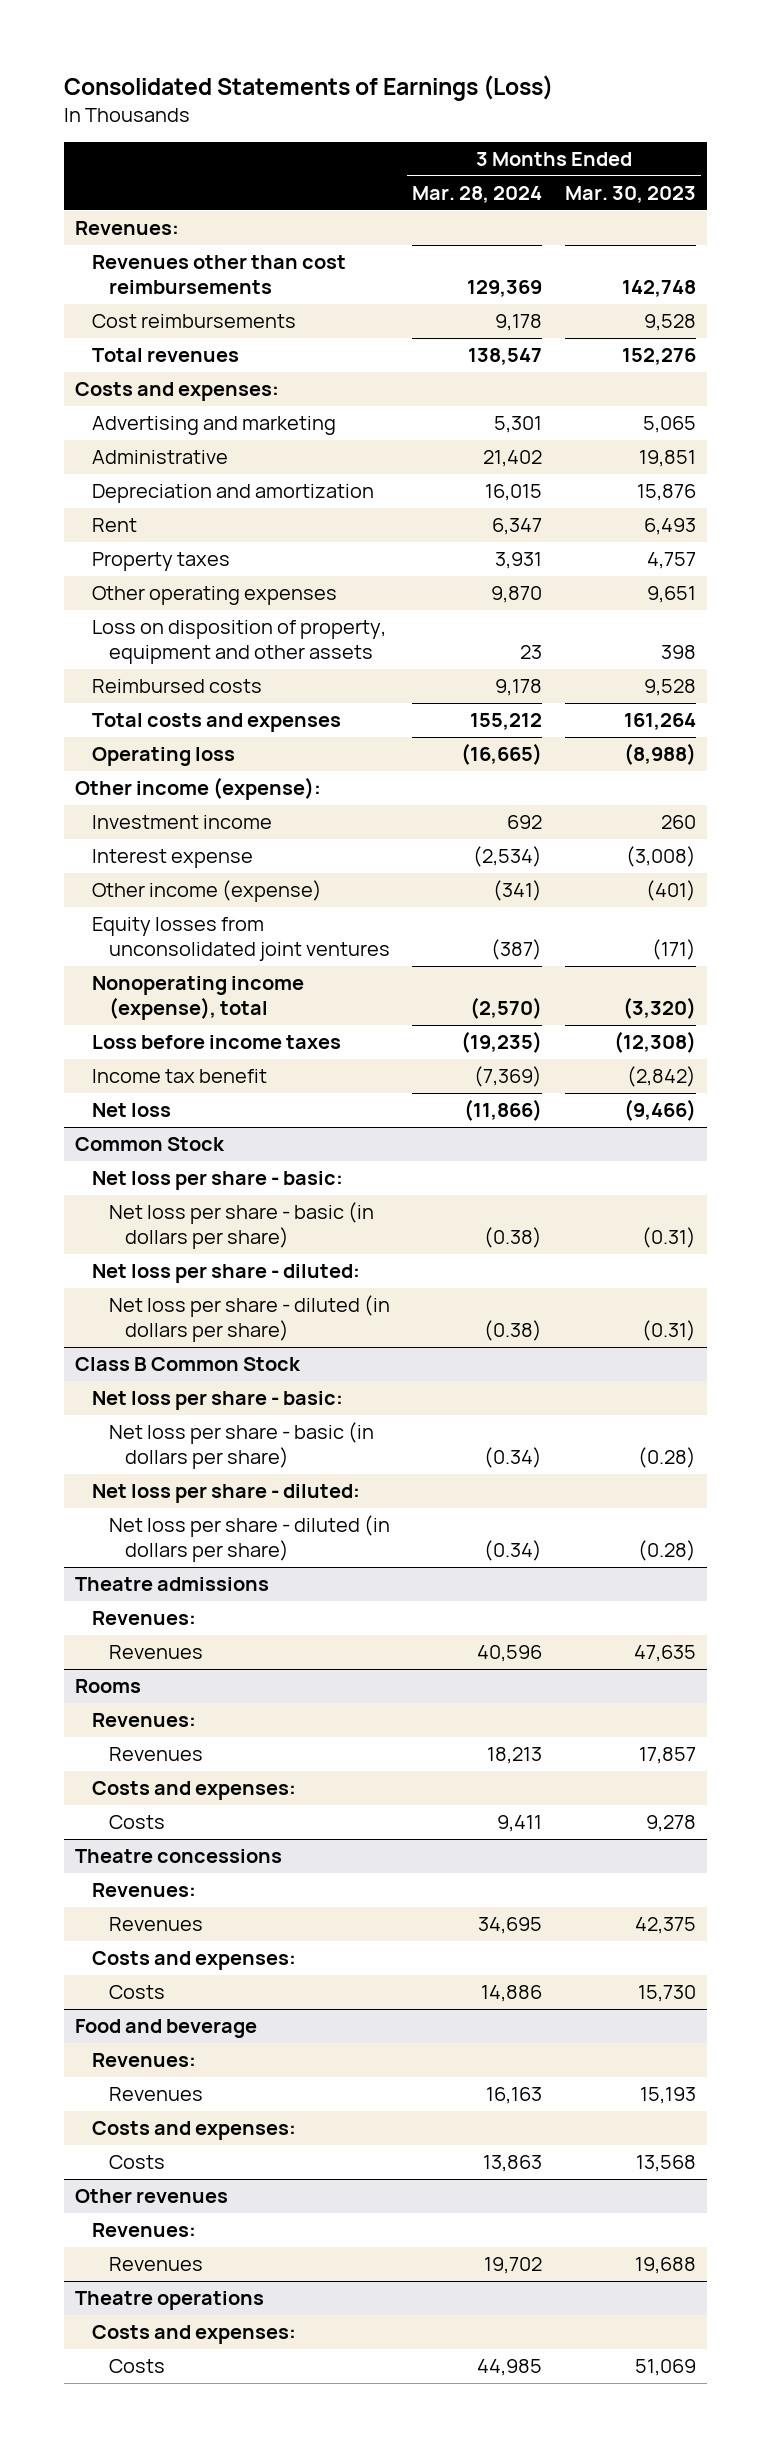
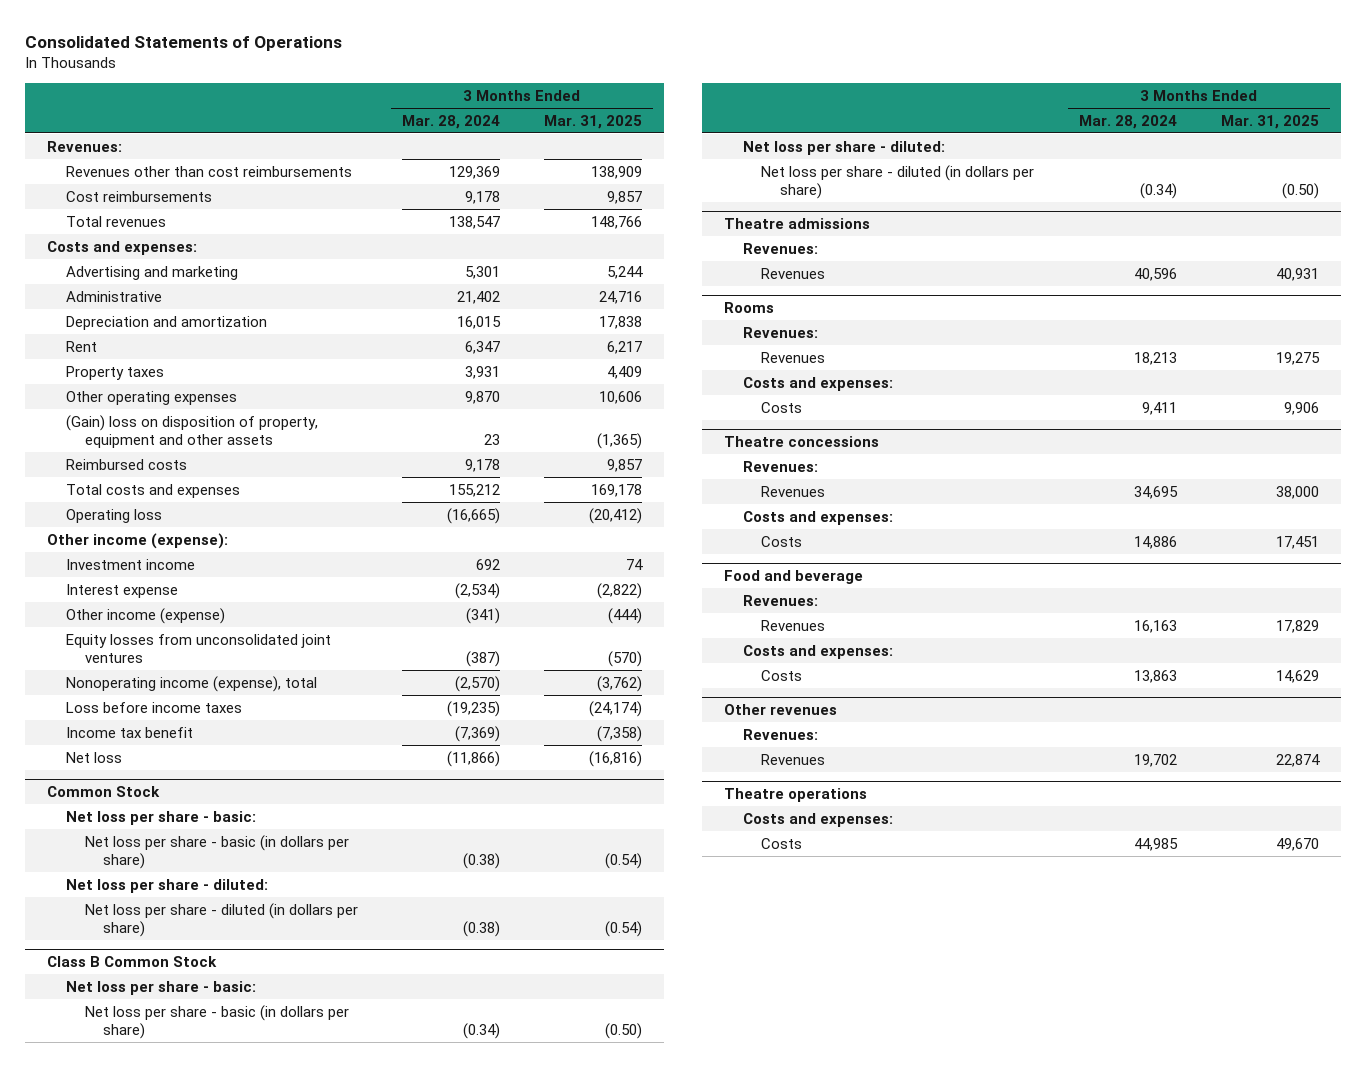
[64,75,554,102] Consolidated Statements of Earnings (Loss) -> [24,35,342,51] Consolidated Statements of Operations
[564,186,696,204] Mar. 30, 2023 -> none
none -> [544,114,643,129] Mar. 31, 2025
[92,620,387,665] Loss on disposition of property, equipment and other assets -> [65,414,318,449] (Gain) loss on disposition of property, equipment and other assets

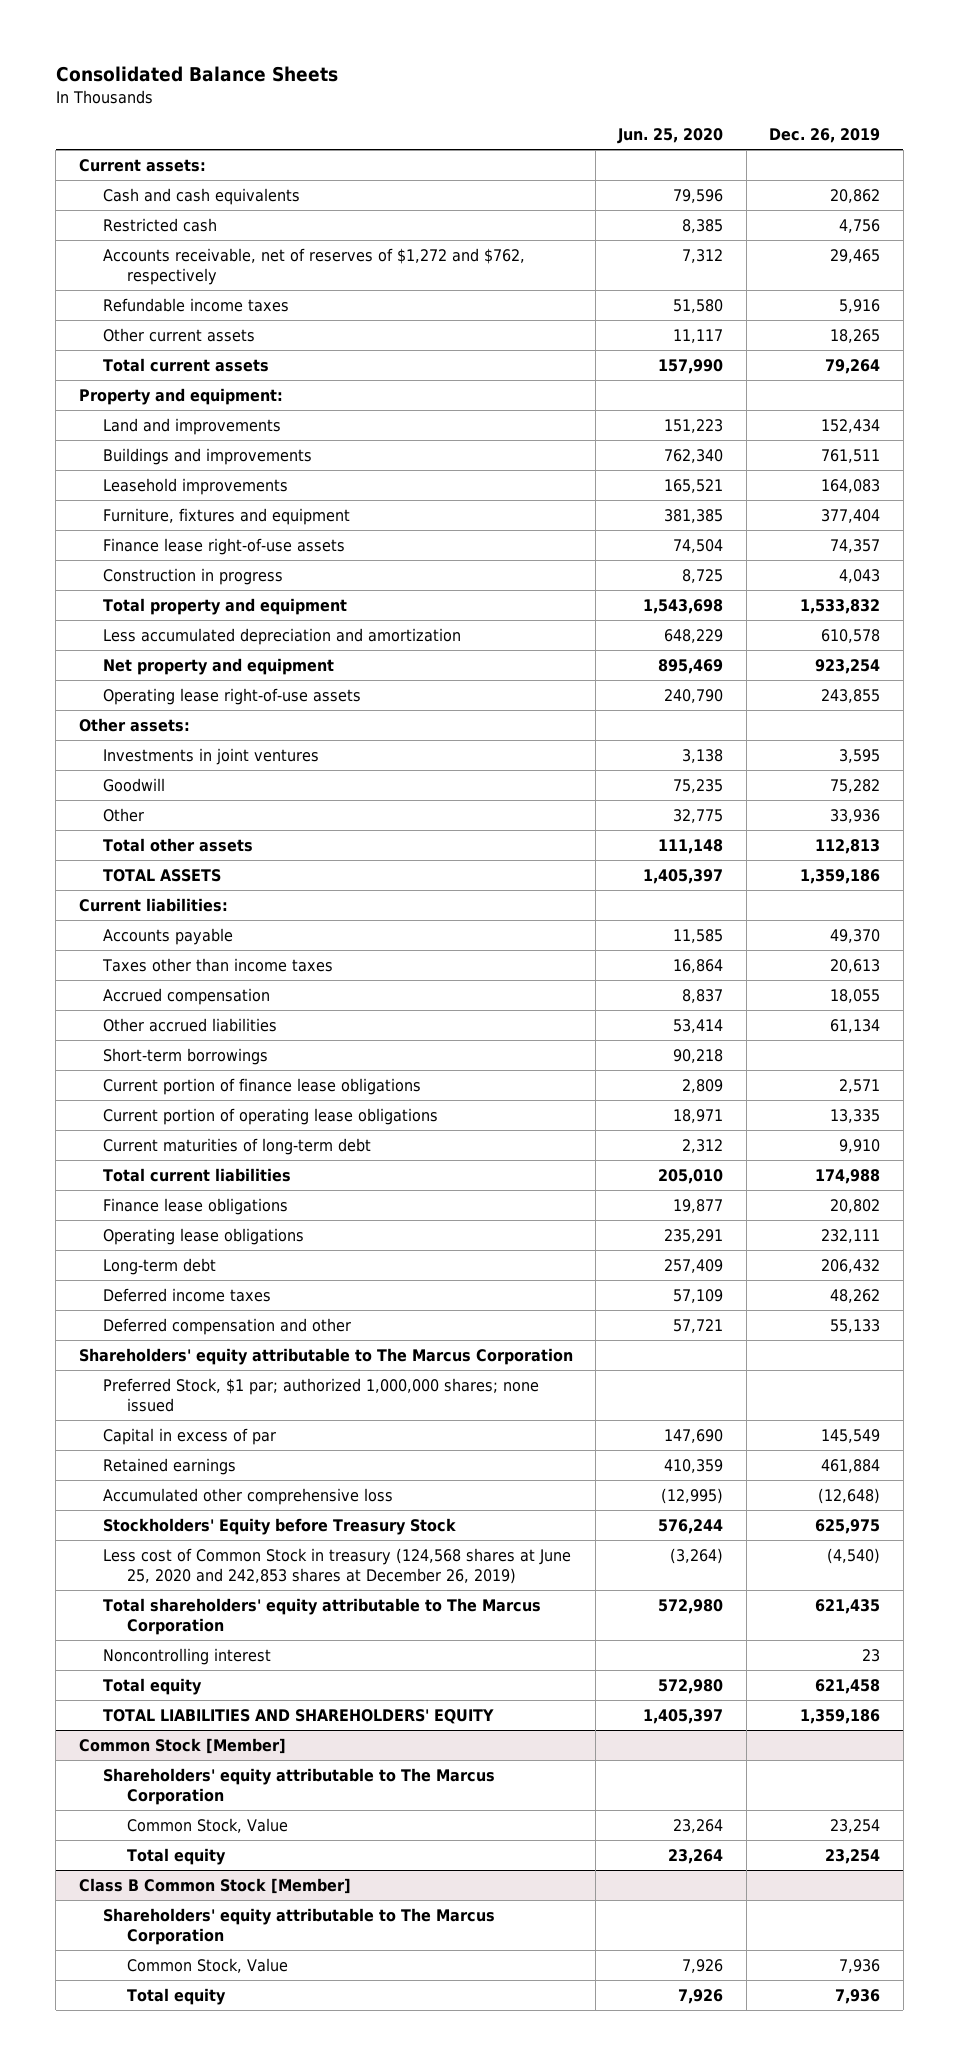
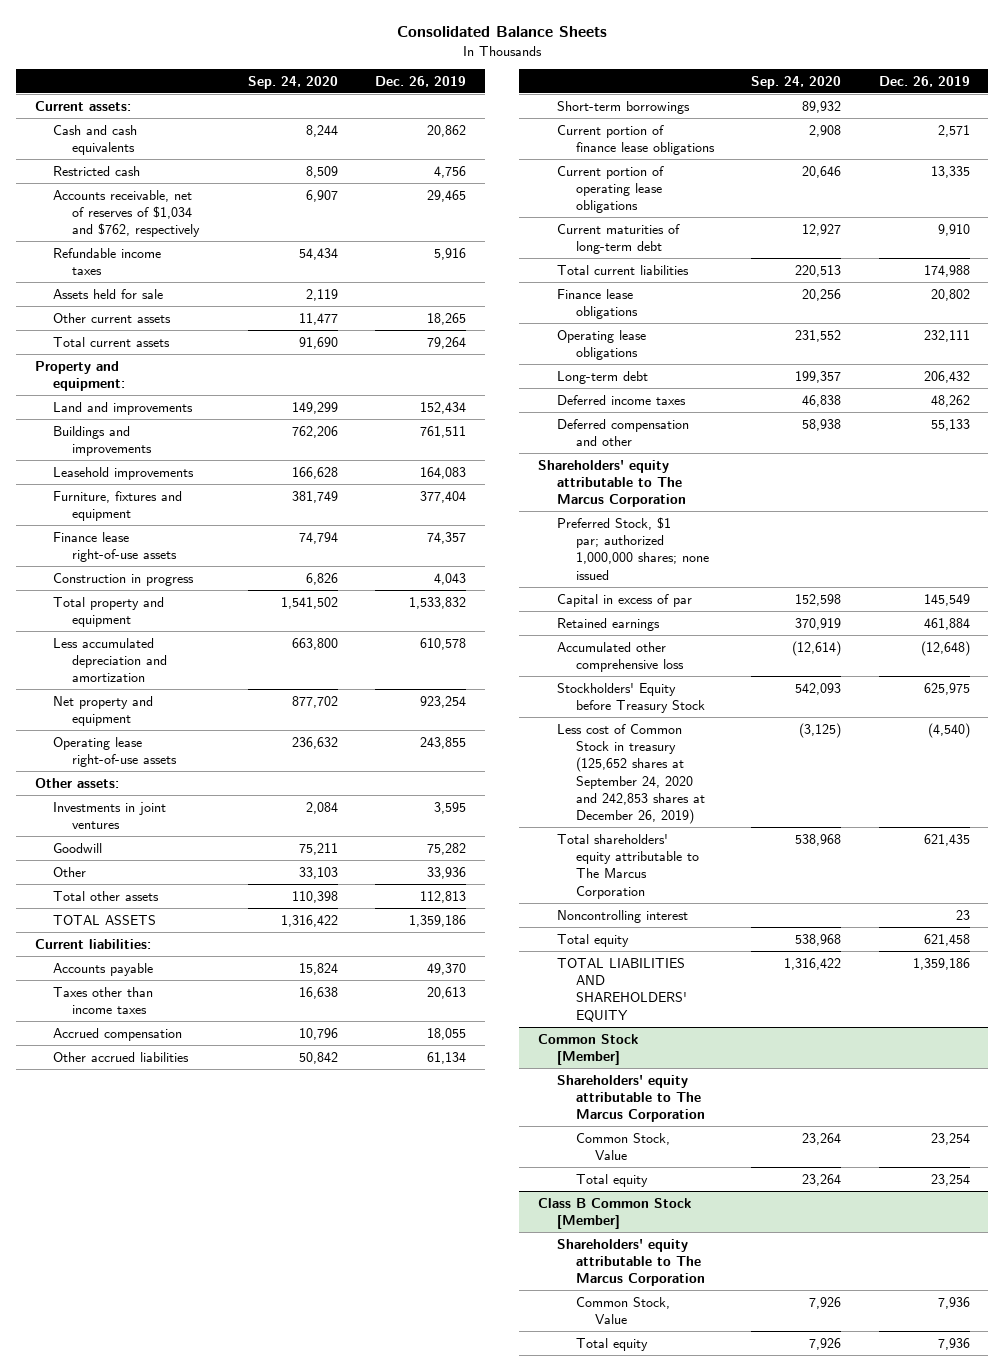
[617,128,724,145] Jun. 25, 2020 -> none
none -> [247,75,338,89] Sep. 24, 2020
[103,248,526,286] Accounts receivable, net of reserves of $1,272 and $762, respectively -> [53,189,201,238] Accounts receivable, net of reserves of $1,034 and $762, respectively
none -> [53,288,164,299] Assets held for sale
[103,1548,572,1585] Less cost of Common Stock in treasury (124,568 shares at June 25, 2020 and 242,853 shares at December 26, 2019) -> [556,723,705,825] Less cost of Common Stock in treasury (125,652 shares at September 24, 2020 and 242,853 shares at December 26, 2019)

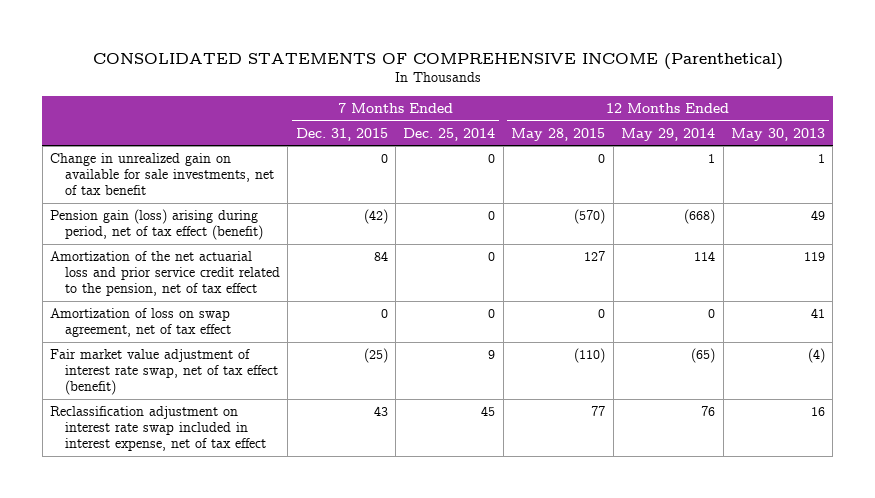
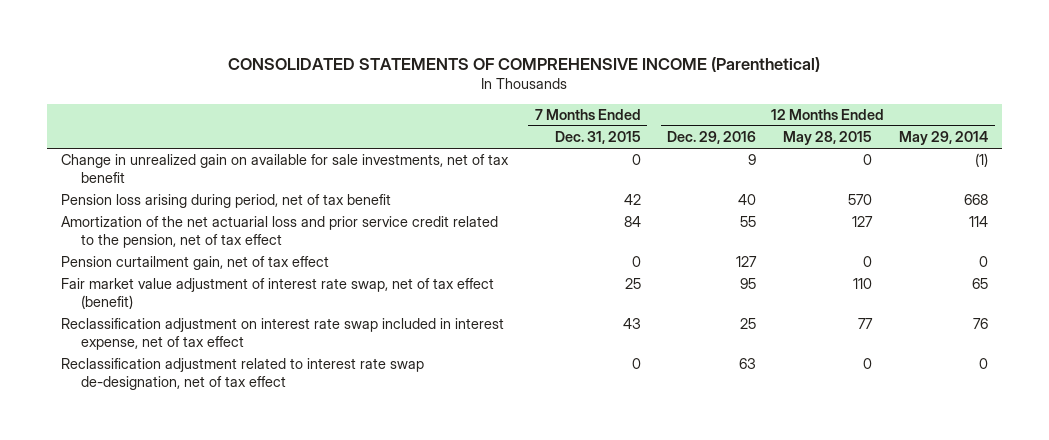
[403,127,496,141] Dec. 25, 2014 -> none
[730,127,825,141] May 30, 2013 -> none
none -> [667,131,757,145] Dec. 29, 2016
[708,154,716,164] 1 -> [975,153,989,168] (1)
[50,209,263,241] Pension gain (loss) arising during period, net of tax effect (benefit) -> [60,194,391,209] Pension loss arising during period, net of tax benefit
[363,209,388,225] (42) -> [623,194,641,206] 42
[574,209,606,225] (570) -> [848,194,873,206] 570
[684,209,716,225] (668) -> [964,194,989,206] 668
[50,308,231,338] Amortization of loss on swap agreement, net of tax effect -> none
none -> [60,256,329,271] Pension curtailment gain, net of tax effect
[363,348,388,364] (25) -> [624,278,641,290] 25
[574,348,606,364] (110) -> [853,278,873,290] 110
[691,348,716,364] (65) -> [972,278,989,290] 65
none -> [60,358,424,390] Reclassification adjustment related to interest rate swap de-designation, net of tax effect

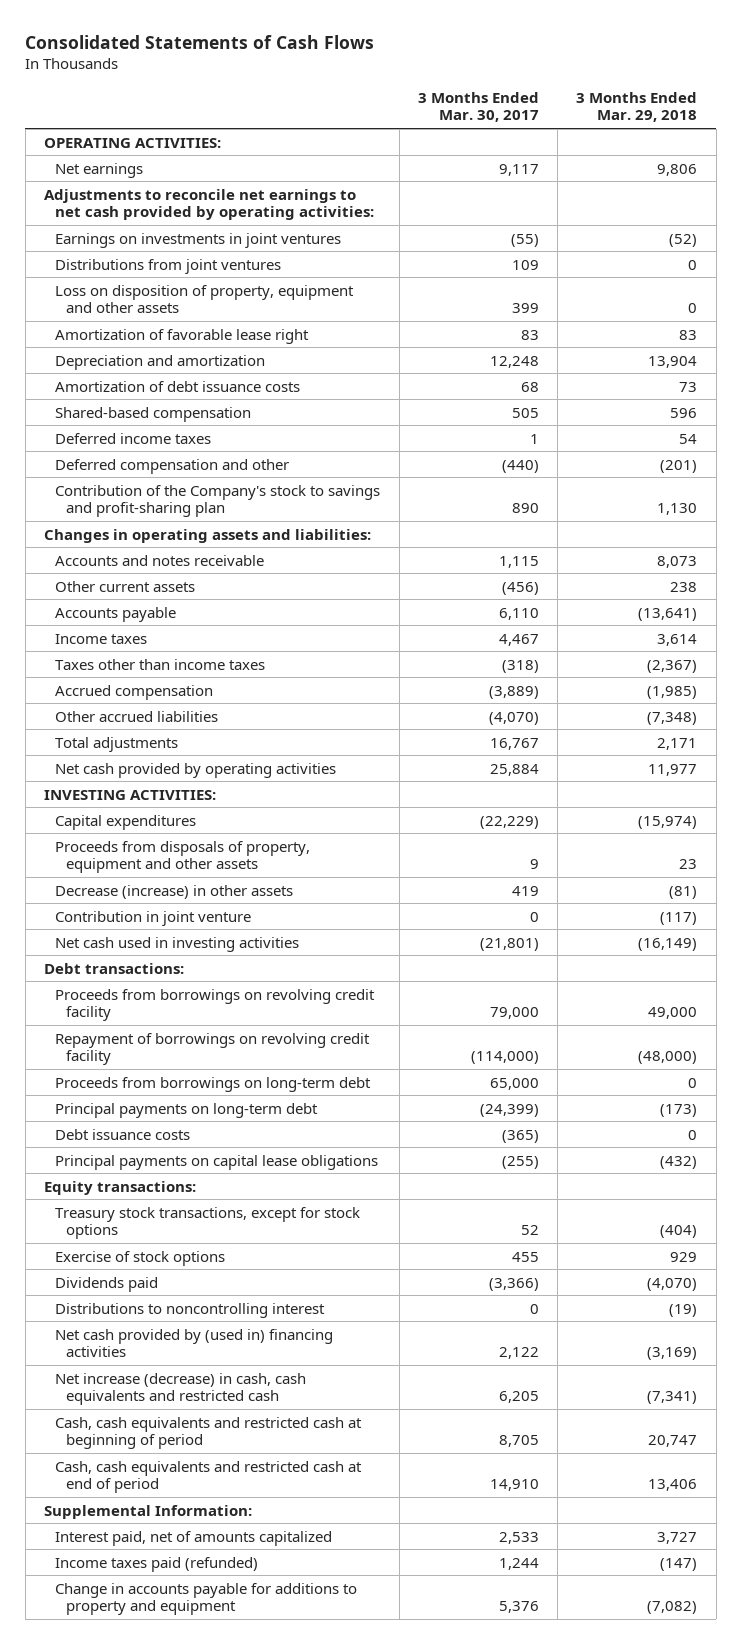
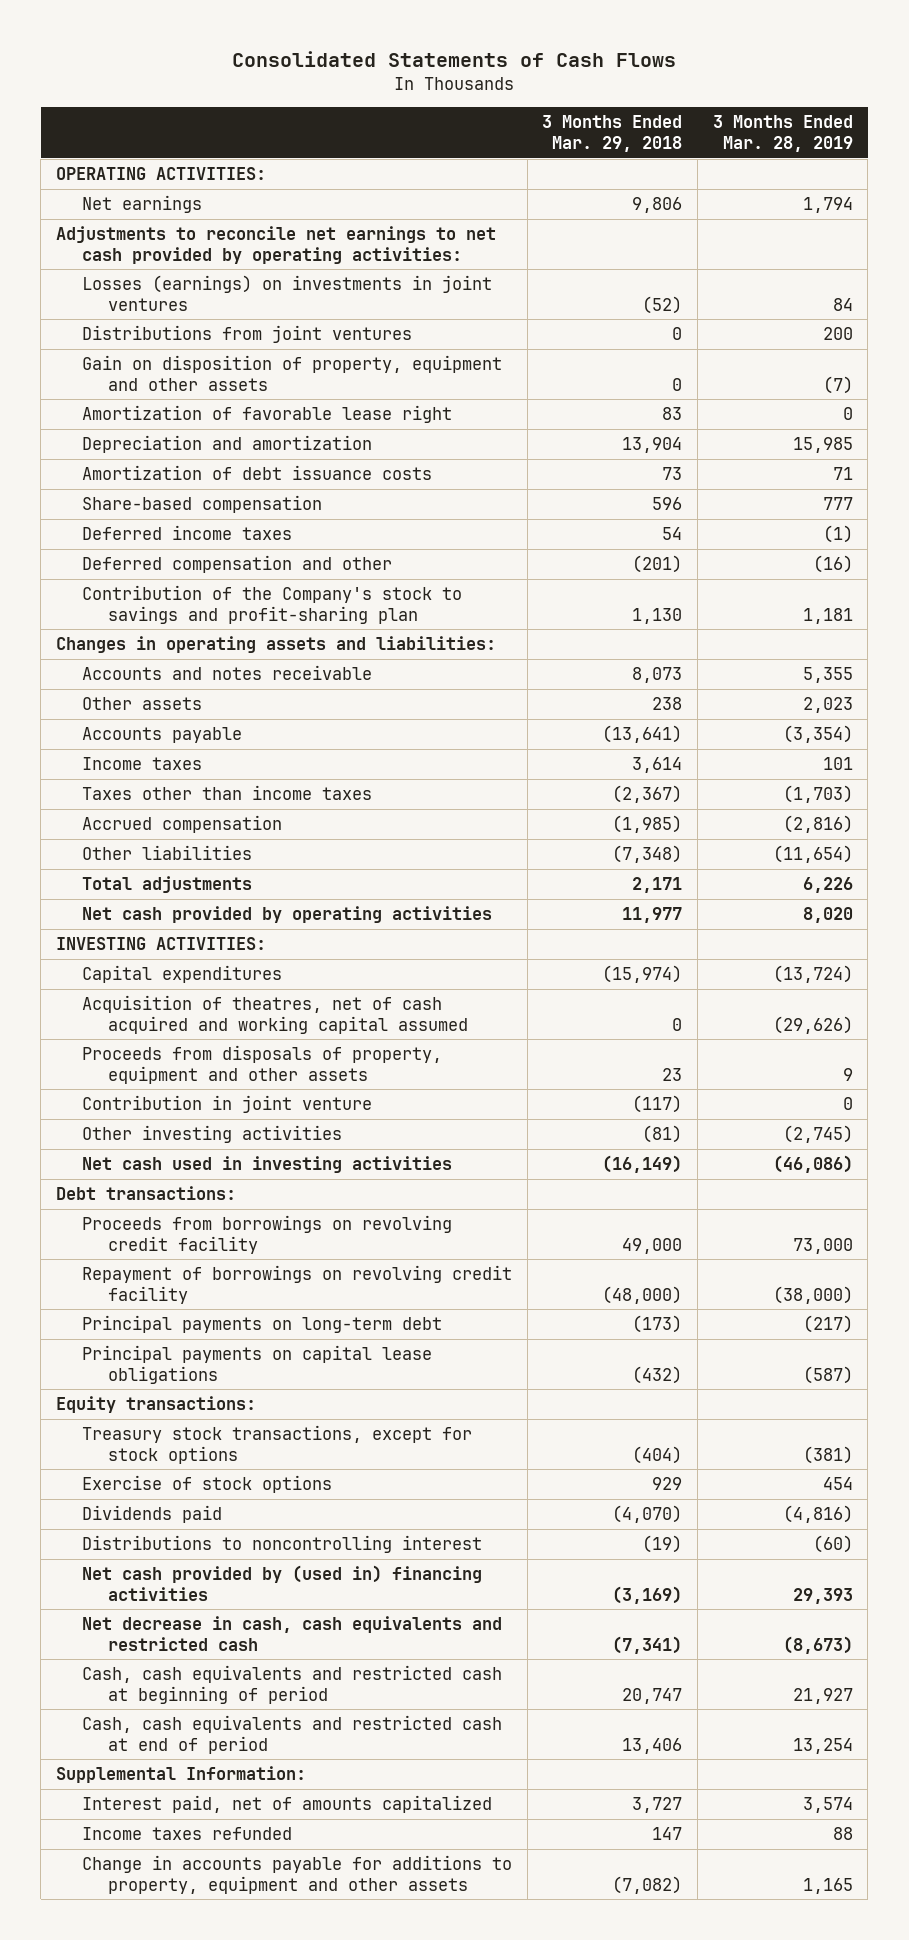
[417,91,539,123] 3 Months Ended Mar. 30, 2017 -> none
none -> [712,115,853,152] 3 Months Ended Mar. 28, 2019
[55,232,342,248] Earnings on investments in joint ventures -> [82,275,493,311] Losses (earnings) on investments in joint ventures
[55,284,355,314] Loss on disposition of property, equipment and other assets -> [82,355,503,391] Gain on disposition of property, equipment and other assets
[55,406,252,422] Shared-based compensation -> [82,495,323,514] Share-based compensation
[55,580,196,592] Other current assets -> [82,697,203,711] Other assets
[55,710,219,722] Other accrued liabilities -> [82,845,253,861] Other liabilities
none -> [82,995,468,1034] Acquisition of theatres, net of cash acquired and working capital assumed
[55,884,294,899] Decrease (increase) in other assets -> none
none -> [82,1125,343,1144] Other investing activities
[55,1076,372,1092] Proceeds from borrowings on long-term debt -> none
[55,1128,191,1140] Debt issuance costs -> none
[55,1372,307,1406] Net increase (decrease) in cash, cash equivalents and restricted cash -> [82,1616,503,1651] Net decrease in cash, cash equivalents and restricted cash
[55,1556,259,1572] Income taxes paid (refunded) -> [82,1827,293,1841] Income taxes refunded
[660,1557,698,1571] (147) -> [652,1827,683,1841] 147
[55,1582,358,1616] Change in accounts payable for additions to property and equipment -> [82,1855,513,1894] Change in accounts payable for additions to property, equipment and other assets

